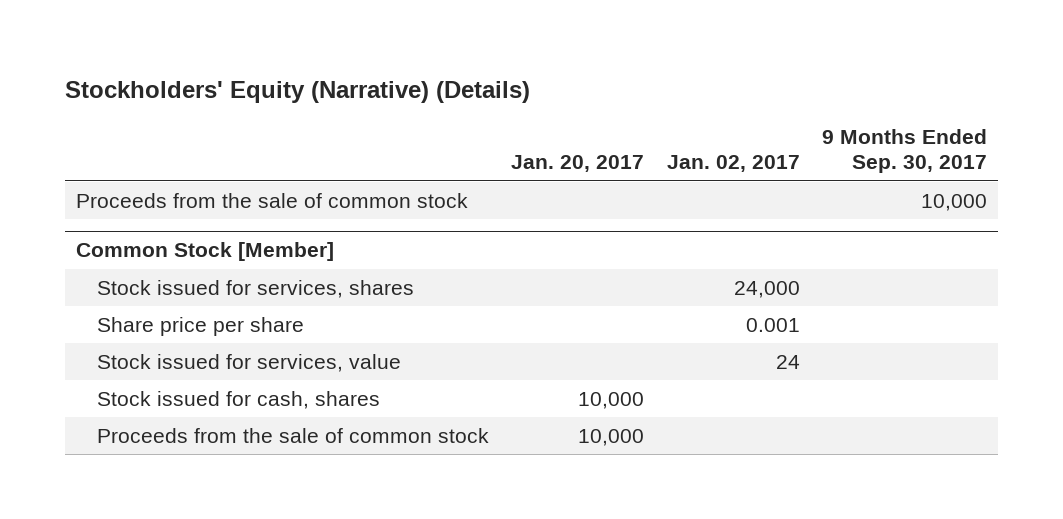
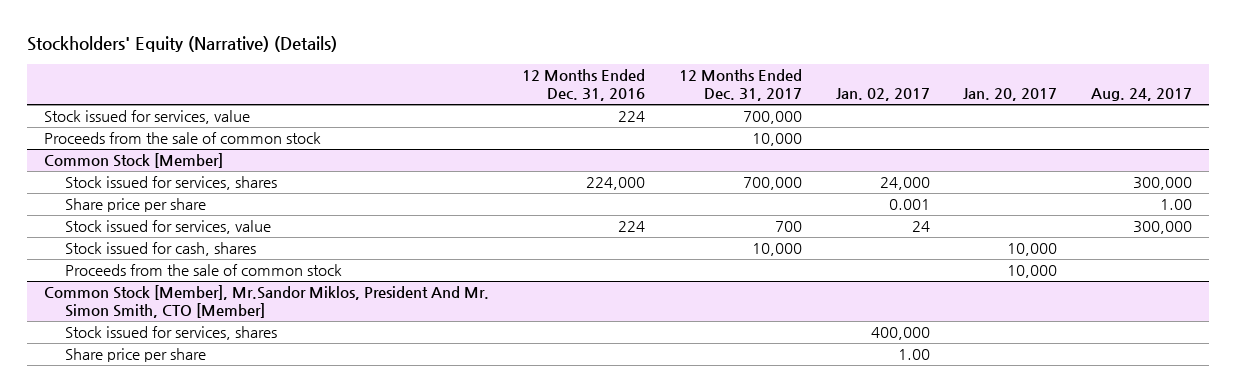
[821,129,987,174] 9 Months Ended Sep. 30, 2017 -> none
none -> [522,69,646,102] 12 Months Ended Dec. 31, 2016
none -> [678,69,802,102] 12 Months Ended Dec. 31, 2017
none -> [1091,88,1193,102] Aug. 24, 2017
none -> [43,110,250,125] Stock issued for services, value
none -> [43,285,489,319] Common Stock [Member], Mr.Sandor Miklos, President And Mr. Simon Smith, CTO [Member]
none -> [64,326,277,341] Stock issued for services, shares
none -> [64,348,206,363] Share price per share

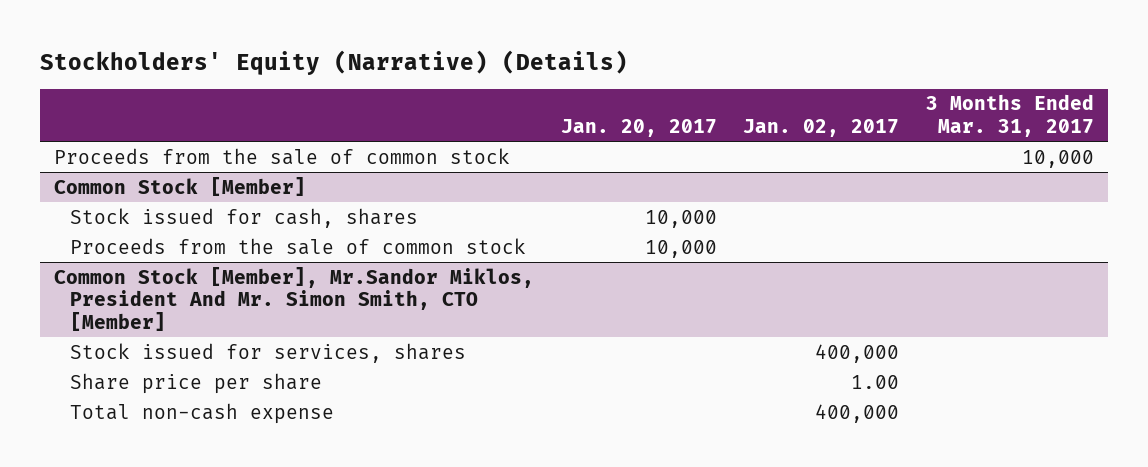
[522,69,646,102] 12 Months Ended Dec. 31, 2016 -> none
[678,69,802,102] 12 Months Ended Dec. 31, 2017 -> none
[1091,88,1193,102] Aug. 24, 2017 -> none
none -> [926,94,1095,137] 3 Months Ended Mar. 31, 2017
[43,110,250,125] Stock issued for services, value -> none
[64,176,277,191] Stock issued for services, shares -> none
[64,198,206,213] Share price per share -> none
[64,220,271,235] Stock issued for services, value -> none
none -> [69,402,334,424] Total non-cash expense

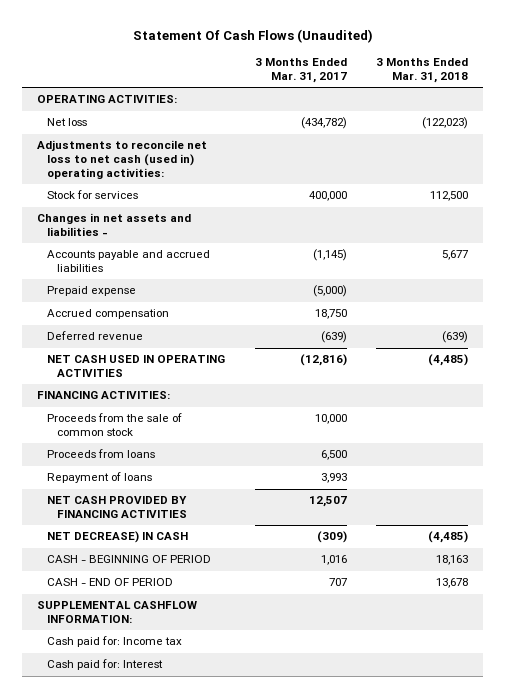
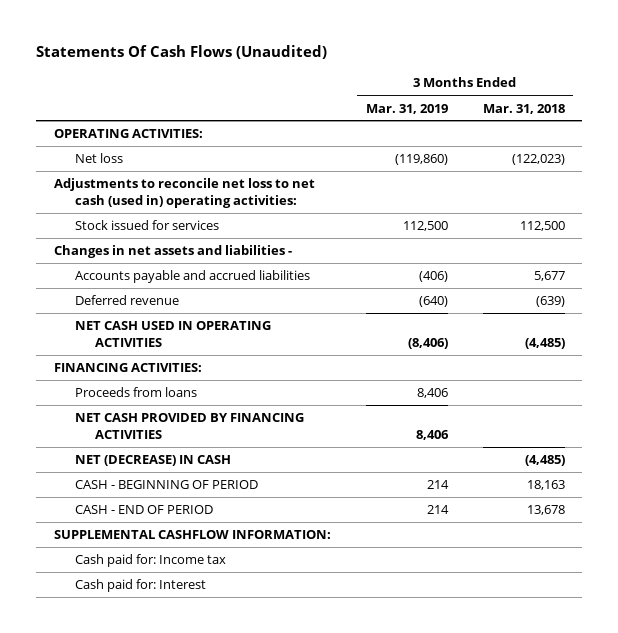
[132,28,373,43] Statement Of Cash Flows (Unaudited) -> [36,44,328,59] Statements Of Cash Flows (Unaudited)
[254,58,347,84] 3 Months Ended Mar. 31, 2017 -> none
none -> [365,103,448,114] Mar. 31, 2019
[46,190,138,200] Stock for services -> [74,220,219,231] Stock issued for services
[46,286,136,297] Prepaid expense -> none
[46,309,169,320] Accrued compensation -> none
[46,413,182,437] Proceeds from the sale of common stock -> none
[46,472,152,484] Repayment of loans -> none
[46,531,188,544] NET DECREASE) IN CASH -> [74,455,231,467] NET (DECREASE) IN CASH

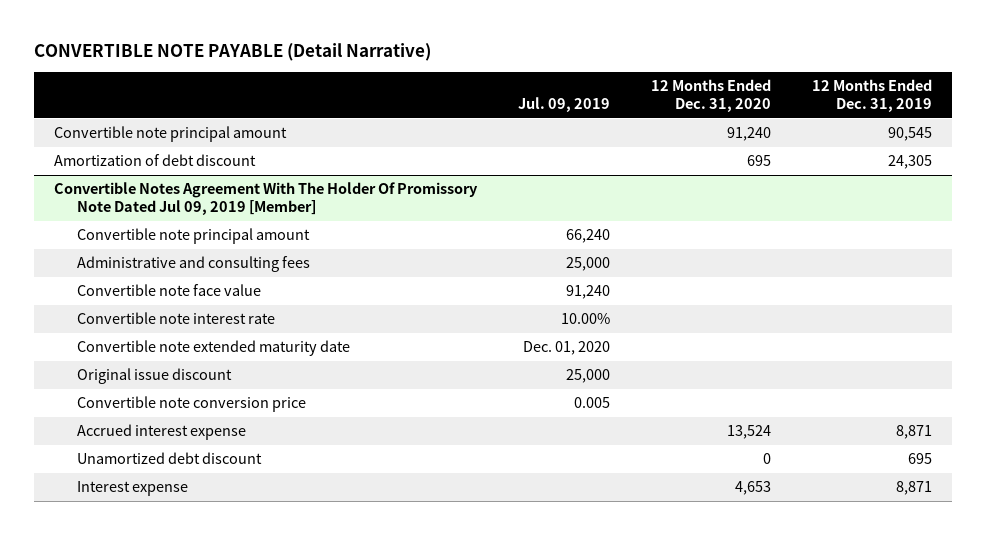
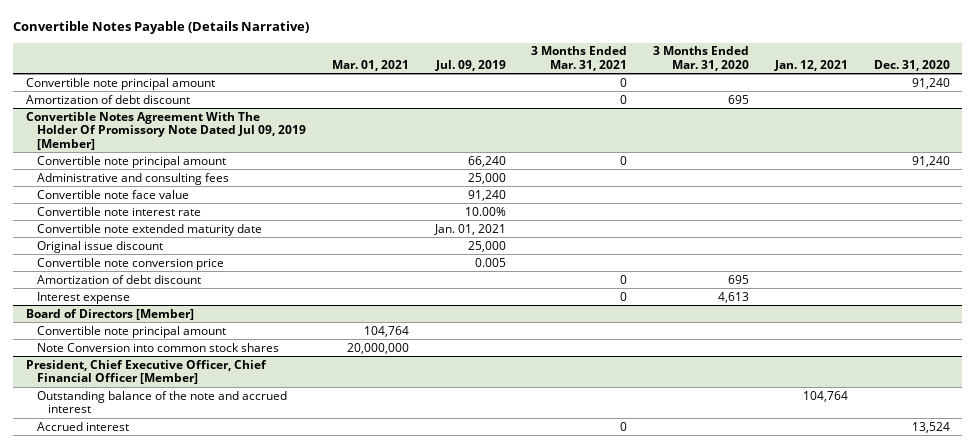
[34,42,432,61] CONVERTIBLE NOTE PAYABLE (Detail Narrative) -> [13,21,310,35] Convertible Notes Payable (Details Narrative)
[650,78,771,113] 12 Months Ended Dec. 31, 2020 -> none
[811,78,932,113] 12 Months Ended Dec. 31, 2019 -> none
none -> [331,59,409,71] Mar. 01, 2021
none -> [531,46,628,71] 3 Months Ended Mar. 31, 2021
none -> [653,46,750,71] 3 Months Ended Mar. 31, 2020
none -> [773,59,848,71] Jan. 12, 2021
none -> [873,59,950,71] Dec. 31, 2020
[523,341,611,356] Dec. 01, 2020 -> [433,223,506,235] Jan. 01, 2021
[77,424,247,441] Accrued interest expense -> none
[77,452,263,465] Unamortized debt discount -> none
none -> [37,274,202,284] Amortization of debt discount
none -> [26,308,195,320] Board of Directors [Member]
none -> [37,325,227,338] Convertible note principal amount
none -> [37,342,280,352] Note Conversion into common stock shares
none -> [26,359,268,385] President, Chief Executive Officer, Chief Financial Officer [Member]
none -> [37,390,288,414] Outstanding balance of the note and accrued interest
none -> [37,421,130,431] Accrued interest

